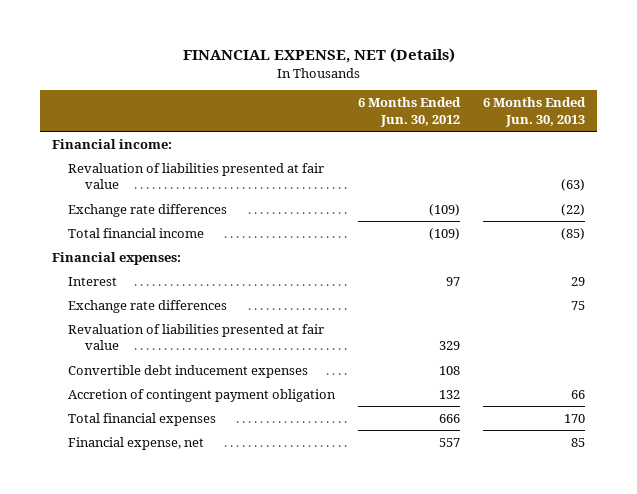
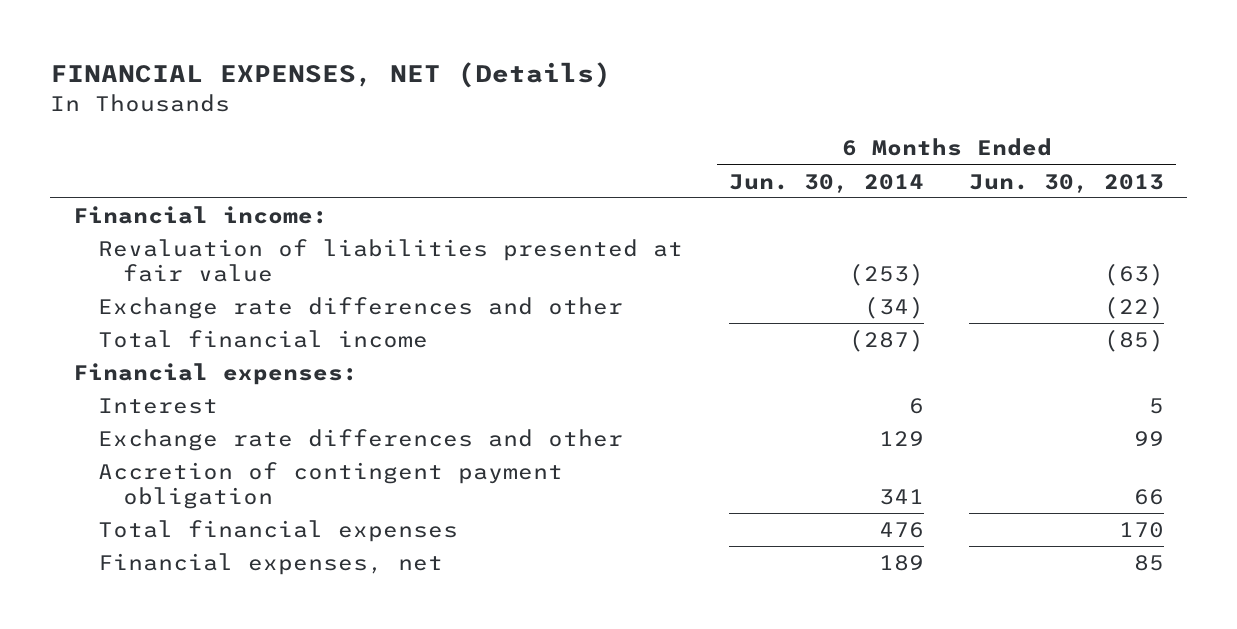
[182,48,455,64] FINANCIAL EXPENSE, NET (Details) -> [49,62,611,89] FINANCIAL EXPENSES, NET (Details)
[358,97,462,127] 6 Months Ended Jun. 30, 2012 -> none
none -> [728,173,924,193] Jun. 30, 2014
[68,203,228,217] Exchange rate differences -> [97,296,623,319] Exchange rate differences and other
[68,323,325,351] Revaluation of liabilities presented at fair value -> none
[68,364,309,378] Convertible debt inducement expenses -> none
[571,276,586,286] 29 -> [1149,397,1165,414] 5
[68,299,228,313] Exchange rate differences -> [97,428,623,451] Exchange rate differences and other
[571,300,586,310] 75 -> [1134,430,1165,446] 99
[68,436,205,450] Financial expense, net -> [97,552,443,575] Financial expenses, net

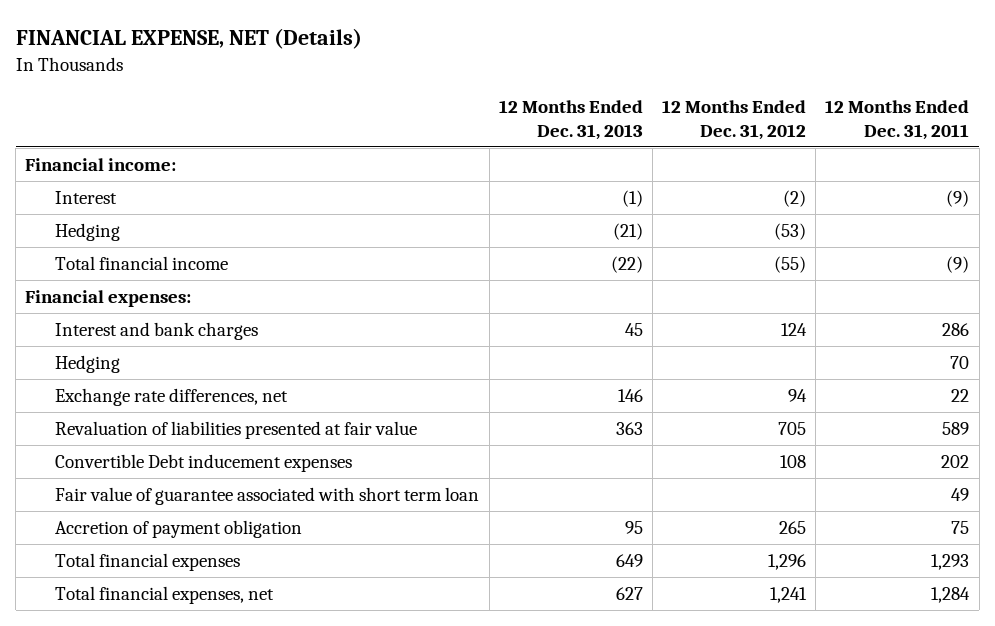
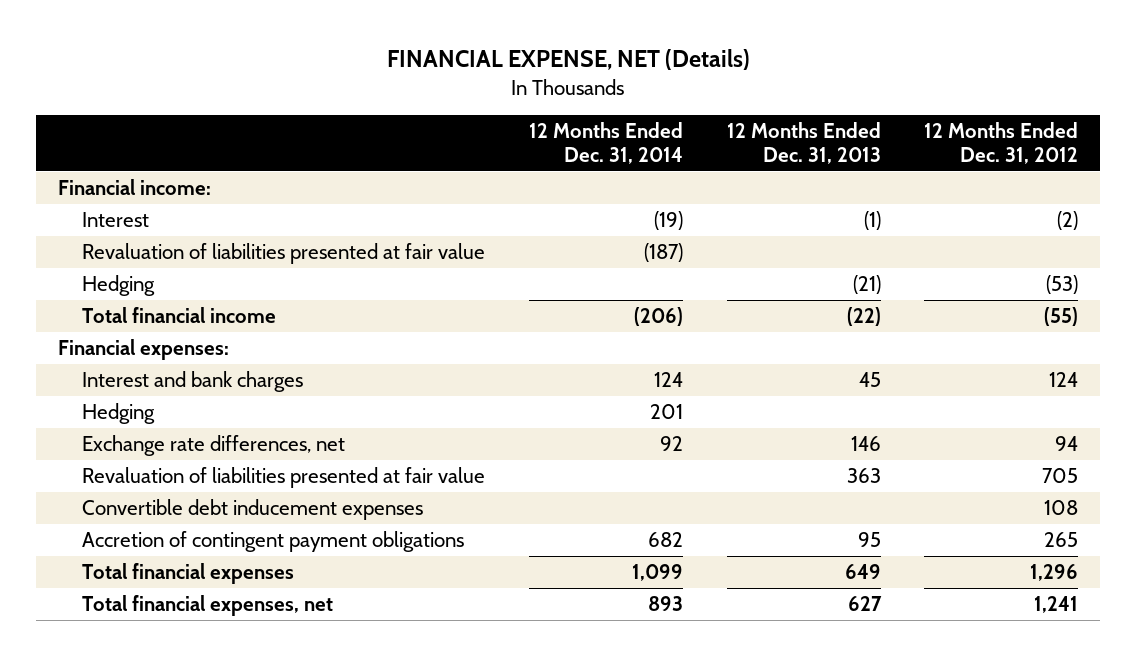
[825,99,970,140] 12 Months Ended Dec. 31, 2011 -> none
none -> [528,122,683,164] 12 Months Ended Dec. 31, 2014
none -> [81,243,485,265] Revaluation of liabilities presented at fair value
[55,486,480,505] Fair value of guarantee associated with short term loan -> none
[55,453,353,472] Convertible Debt inducement expenses -> [81,499,423,521] Convertible debt inducement expenses
[55,519,303,538] Accretion of payment obligation -> [81,531,464,553] Accretion of contingent payment obligations

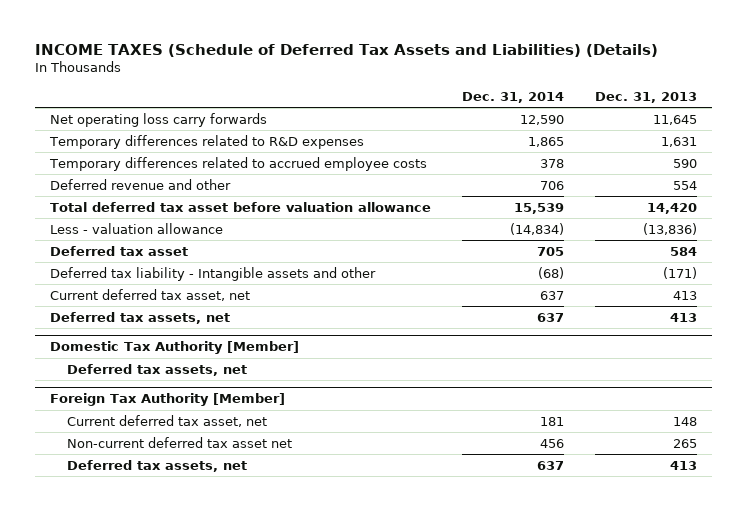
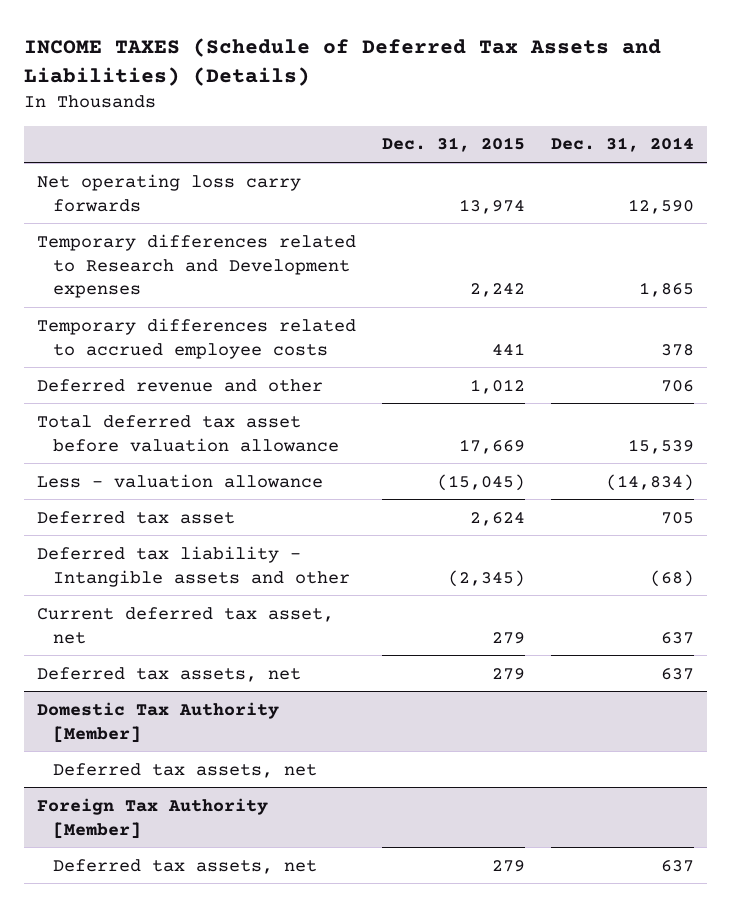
[594,91,697,103] Dec. 31, 2013 -> none
none -> [381,137,525,153] Dec. 31, 2015
[49,134,365,149] Temporary differences related to R&D expenses -> [36,233,356,299] Temporary differences related to Research and Development expenses
[66,414,267,427] Current deferred tax asset, net -> none
[66,436,292,448] Non-current deferred tax asset net -> none

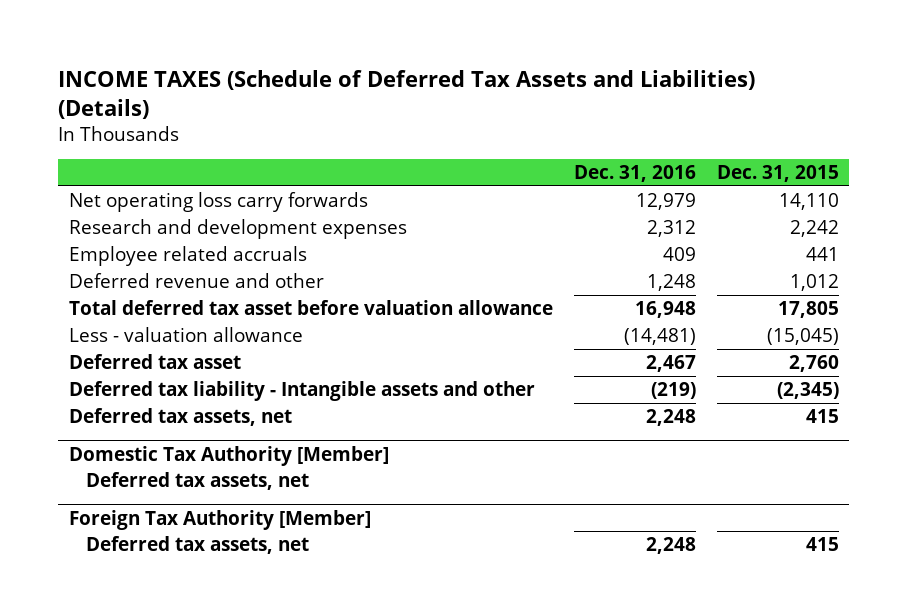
[551,137,695,153] Dec. 31, 2014 -> none
none -> [573,165,696,183] Dec. 31, 2016
[458,198,525,214] 13,974 -> [778,192,839,210] 14,110
[36,233,356,299] Temporary differences related to Research and Development expenses -> [68,218,407,239] Research and development expenses
[36,317,356,359] Temporary differences related to accrued employee costs -> [68,245,307,266] Employee related accruals
[458,438,525,454] 17,669 -> [777,300,839,318] 17,805
[469,511,525,526] 2,624 -> [788,354,839,372] 2,760
[36,606,334,644] Current deferred tax asset, net -> none
[491,667,525,680] 279 -> [805,408,839,423] 415
[491,859,525,872] 279 -> [805,536,839,551] 415

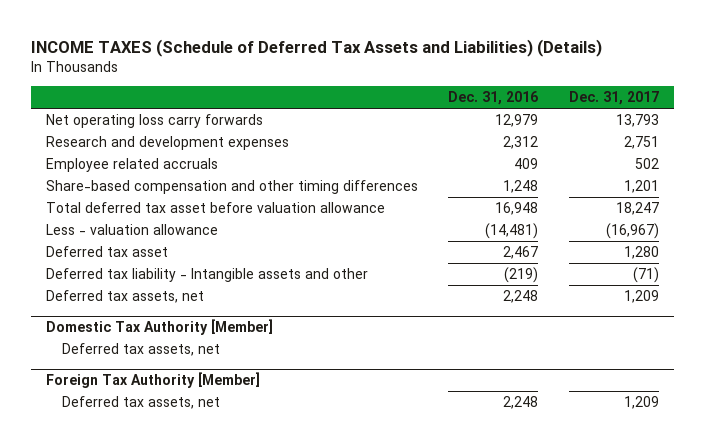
[716,165,839,183] Dec. 31, 2015 -> none
none -> [568,91,659,106] Dec. 31, 2017
[68,272,324,288] Deferred revenue and other -> [46,179,419,194] Share-based compensation and other timing differences

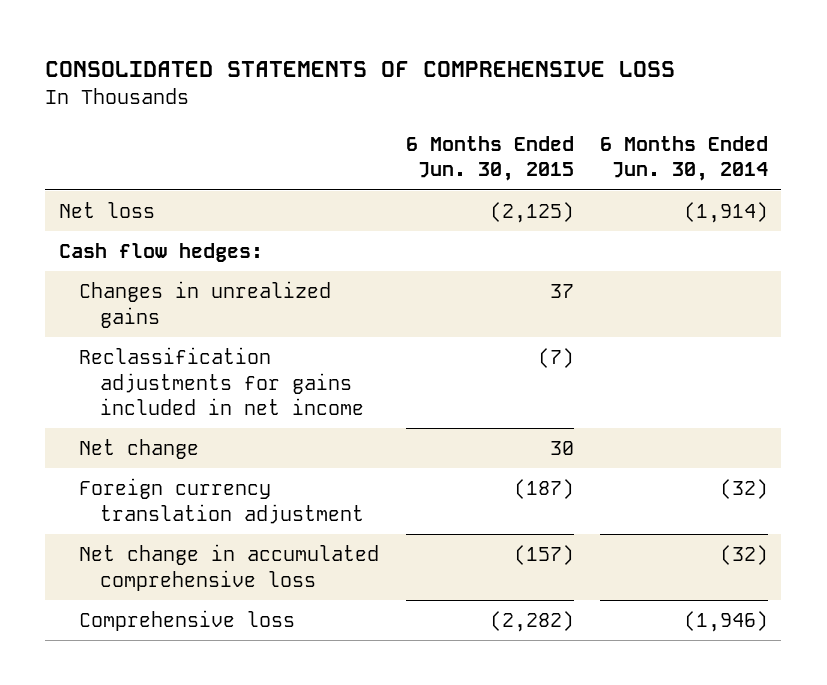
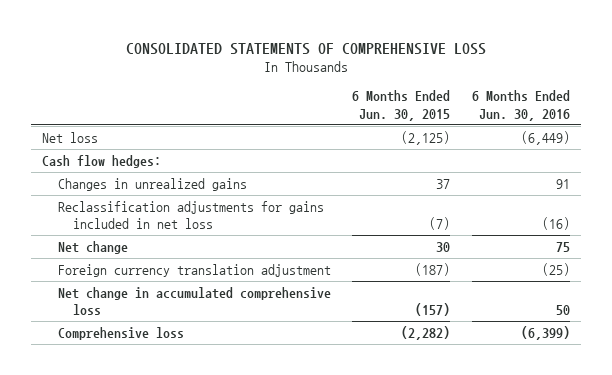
[600,136,769,182] 6 Months Ended Jun. 30, 2014 -> none
none -> [471,90,570,121] 6 Months Ended Jun. 30, 2016
[79,347,365,416] Reclassification adjustments for gains included in net income -> [57,200,324,229] Reclassification adjustments for gains included in net loss

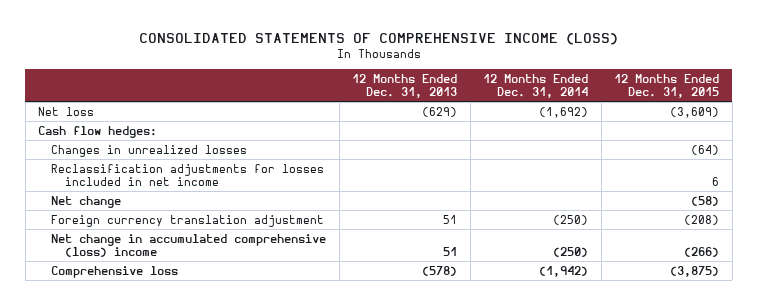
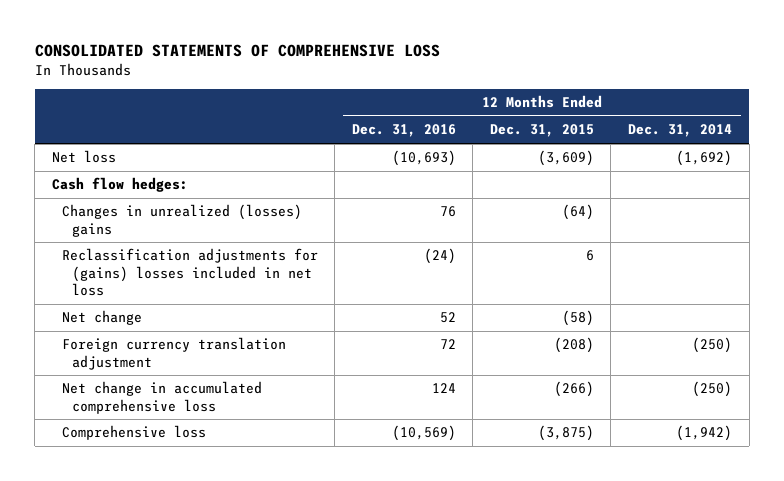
[138,32,618,45] CONSOLIDATED STATEMENTS OF COMPREHENSIVE INCOME (LOSS) -> [34,44,440,58] CONSOLIDATED STATEMENTS OF COMPREHENSIVE LOSS
[352,73,458,99] 12 Months Ended Dec. 31, 2013 -> none
none -> [351,124,456,138] Dec. 31, 2016
[51,144,248,157] Changes in unrealized losses -> [61,204,302,237] Changes in unrealized (losses) gains
[51,163,325,187] Reclassification adjustments for losses included in net income -> [61,248,318,296] Reclassification adjustments for (gains) losses included in net loss
[51,233,327,258] Net change in accumulated comprehensive (loss) income -> [61,381,262,414] Net change in accumulated comprehensive loss

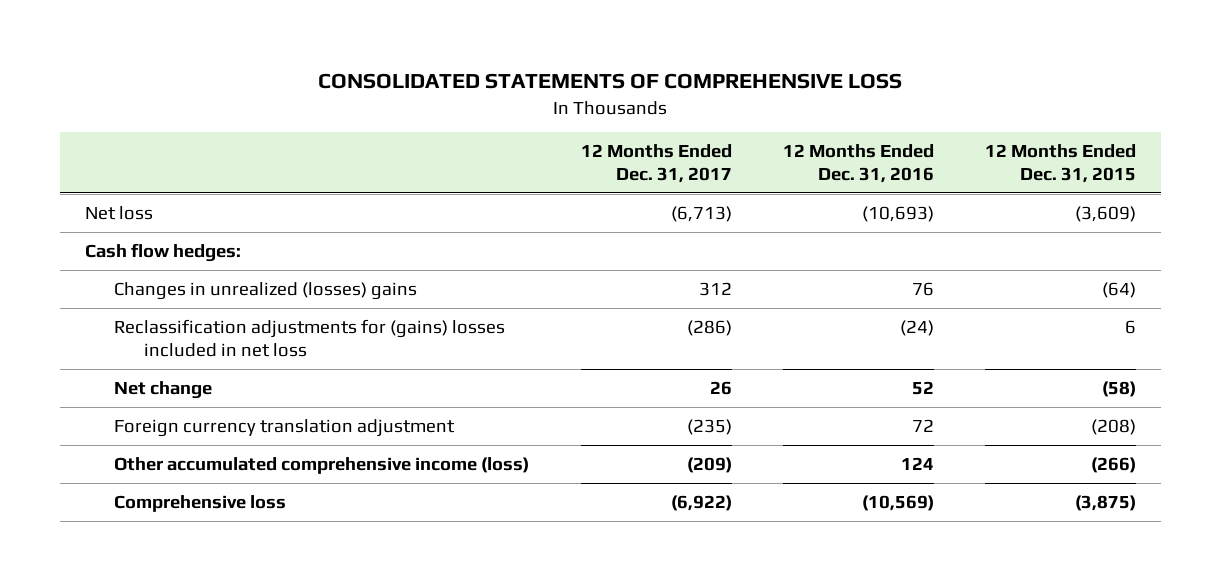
[628,124,733,138] Dec. 31, 2014 -> none
none -> [580,143,732,184] 12 Months Ended Dec. 31, 2017
[61,381,262,414] Net change in accumulated comprehensive loss -> [114,456,530,474] Other accumulated comprehensive income (loss)

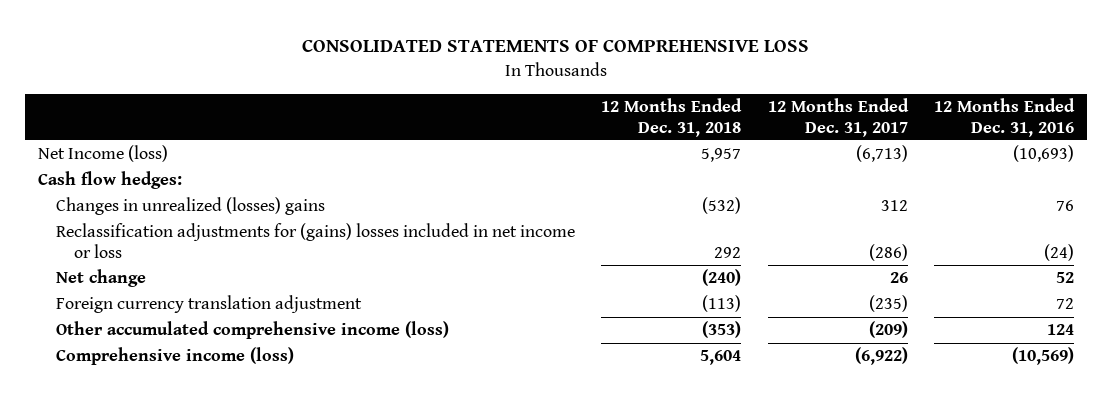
[984,143,1136,184] 12 Months Ended Dec. 31, 2015 -> none
none -> [601,98,743,137] 12 Months Ended Dec. 31, 2018
[85,205,154,220] Net loss -> [38,145,169,163] Net Income (loss)
[114,318,506,358] Reclassification adjustments for (gains) losses included in net loss -> [55,223,575,258] Reclassification adjustments for (gains) losses included in net income or loss
[114,494,287,512] Comprehensive loss -> [55,347,294,366] Comprehensive income (loss)

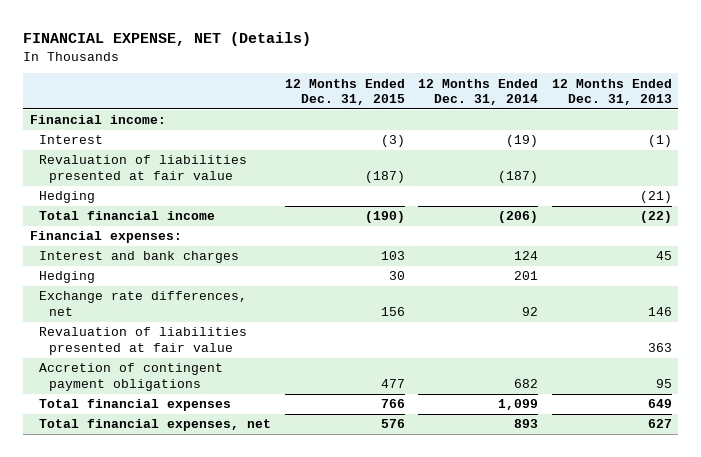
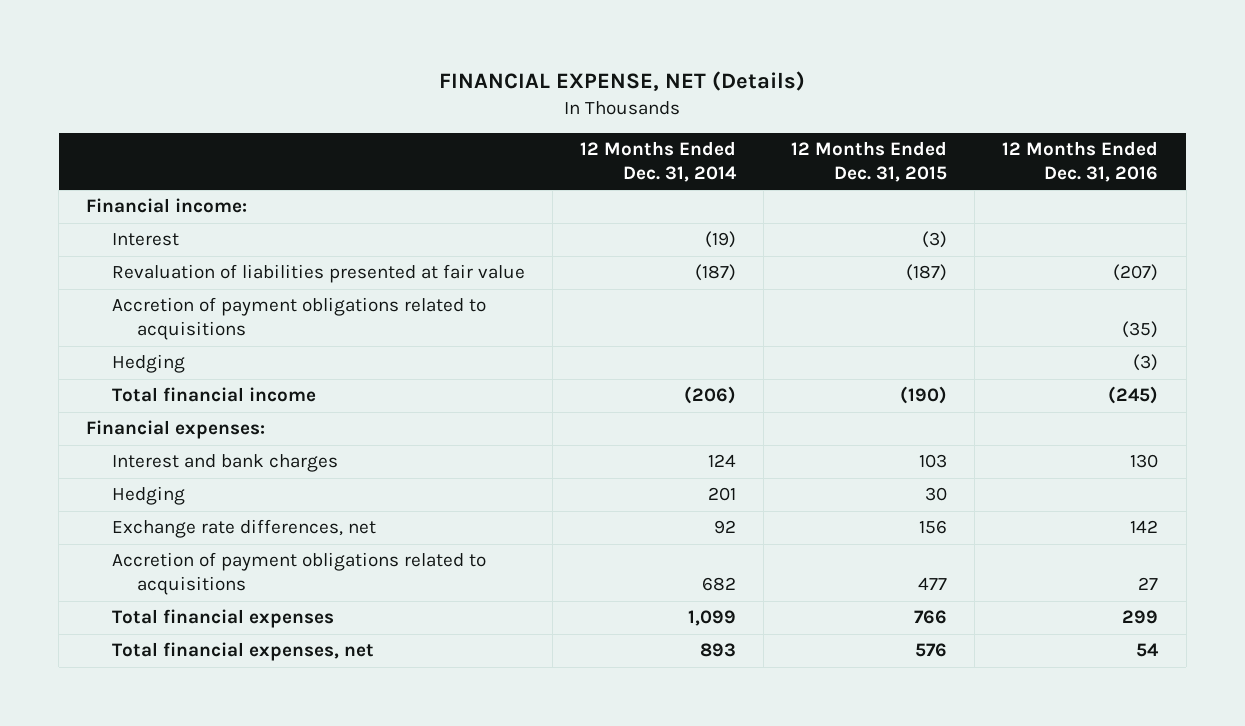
[551,78,672,106] 12 Months Ended Dec. 31, 2013 -> none
none -> [1002,141,1159,182] 12 Months Ended Dec. 31, 2016
none -> [111,297,486,341] Accretion of payment obligations related to acquisitions
[39,327,248,355] Revaluation of liabilities presented at fair value -> none
[39,363,224,391] Accretion of contingent payment obligations -> [111,552,486,596] Accretion of payment obligations related to acquisitions

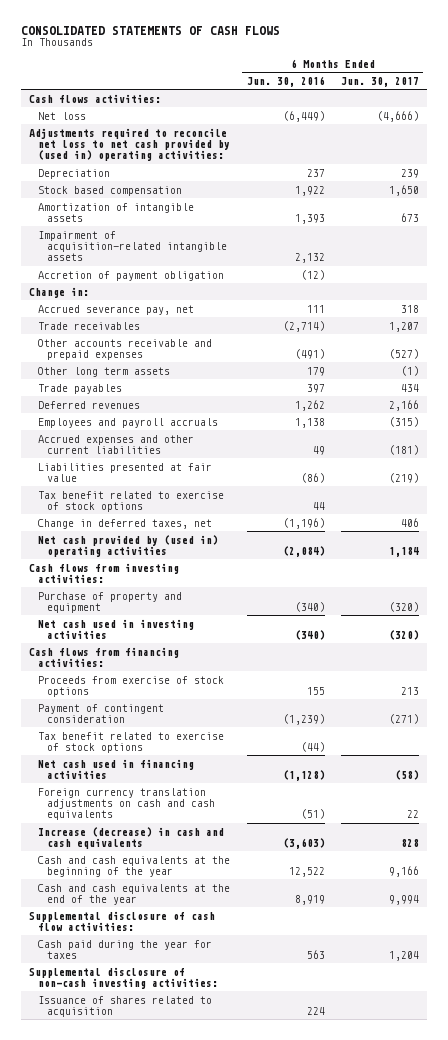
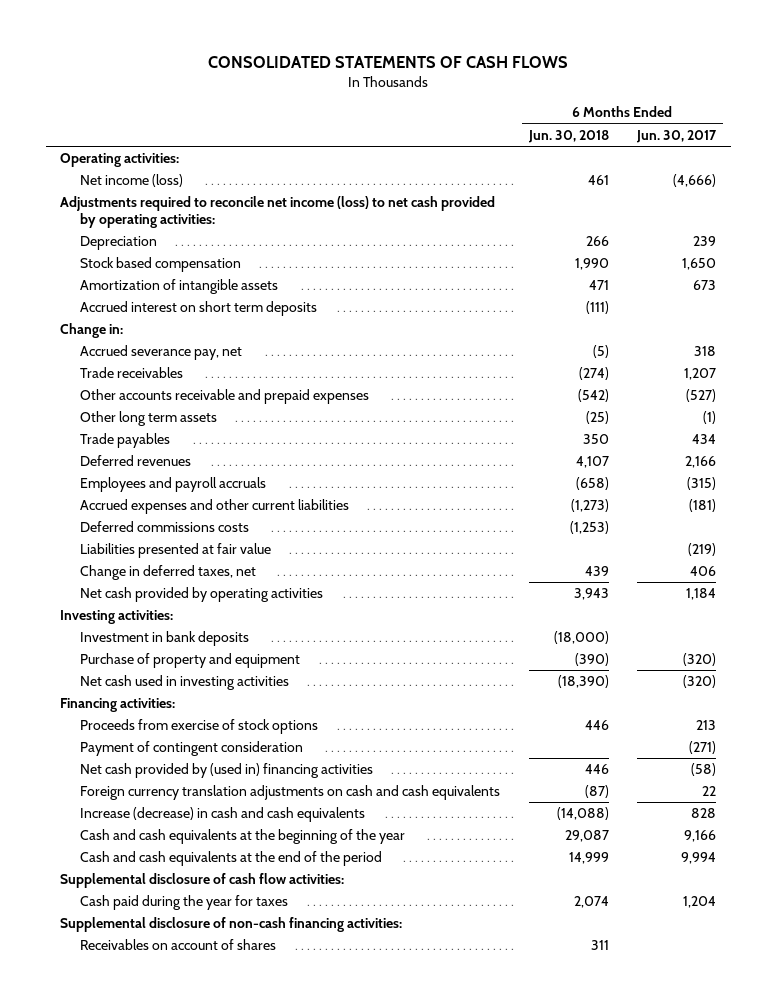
[246,75,325,87] Jun. 30, 2016 -> none
none -> [527,129,609,143] Jun. 30, 2018
[29,93,162,103] Cash flows activities: -> [60,153,180,168] Operating activities:
[38,111,87,120] Net loss -> [80,174,184,188] Net income (loss)
[29,127,231,162] Adjustments required to reconcile net loss to net cash provided by (used in) operating activities: -> [60,196,496,228] Adjustments required to reconcile net income (loss) to net cash provided by operating activities:
[38,230,228,262] Impairment of acquisition-related intangible assets -> none
[38,270,225,281] Accretion of payment obligation -> none
none -> [80,301,318,317] Accrued interest on short term deposits
none -> [80,521,250,533] Deferred commissions costs
[38,490,225,512] Tax benefit related to exercise of stock options -> none
[38,534,219,557] Net cash provided by (used in) operating activities -> [80,587,324,603] Net cash provided by operating activities
[29,562,180,583] Cash flows from investing activities: -> [60,610,174,625] Investing activities:
none -> [80,631,250,647] Investment in bank deposits
[29,646,180,667] Cash flows from financing activities: -> [60,698,176,713] Financing activities:
[38,731,225,753] Tax benefit related to exercise of stock options -> none
[38,758,195,779] Net cash used in financing activities -> [80,763,374,779] Net cash provided by (used in) financing activities
[38,883,231,905] Cash and cash equivalents at the end of the year -> [80,851,383,867] Cash and cash equivalents at the end of the period
[38,995,213,1017] Issuance of shares related to acquisition -> none
[29,966,219,989] Supplemental disclosure of non-cash investing activities: -> [60,917,403,933] Supplemental disclosure of non-cash financing activities:
none -> [80,939,277,951] Receivables on account of shares

